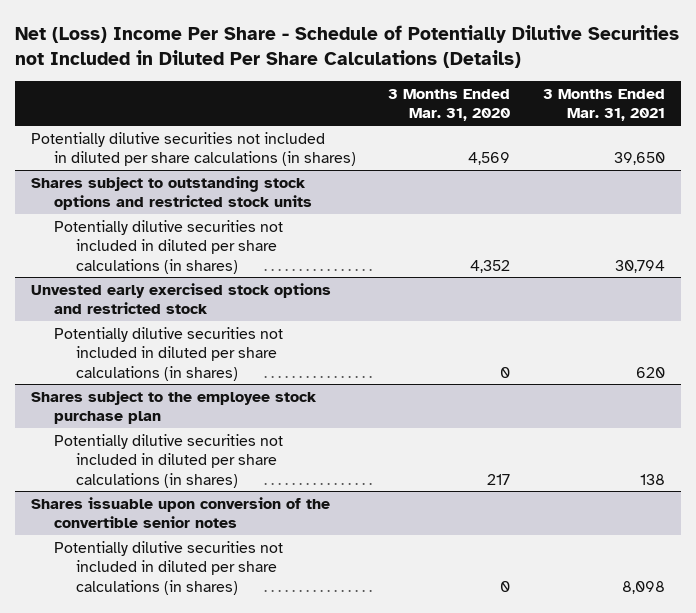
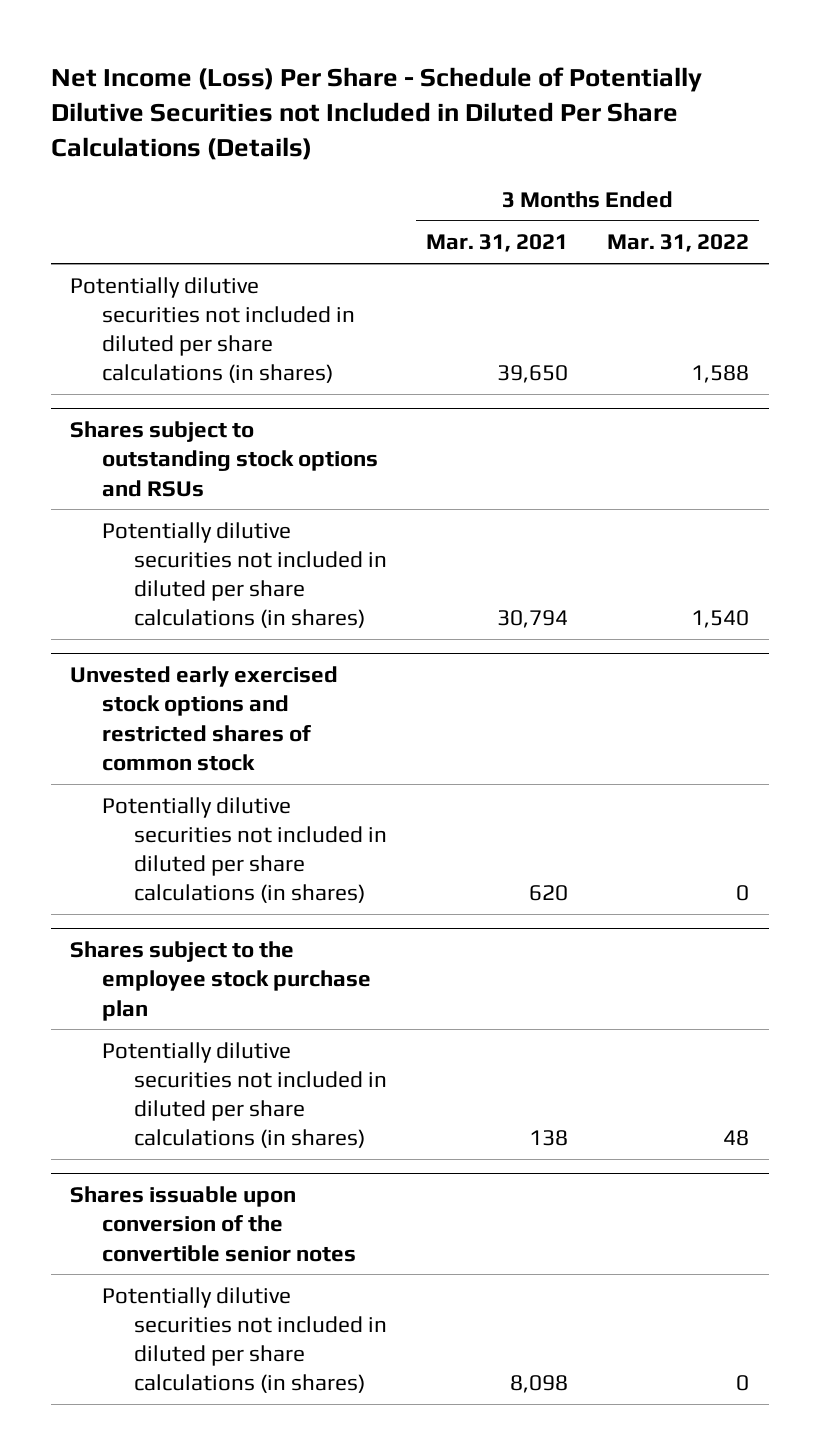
[15,25,680,69] Net (Loss) Income Per Share - Schedule of Potentially Dilutive Securities not Included in Diluted Per Share Calculations (Details) -> [50,66,702,160] Net Income (Loss) Per Share - Schedule of Potentially Dilutive Securities not Included in Diluted Per Share Calculations (Details)
[388,88,511,122] 3 Months Ended Mar. 31, 2020 -> none
none -> [607,234,750,253] Mar. 31, 2022
[31,175,312,211] Shares subject to outstanding stock options and restricted stock units -> [70,421,379,497] Shares subject to outstanding stock options and RSUs
[31,282,332,315] Unvested early exercised stock options and restricted stock -> [70,666,339,771] Unvested early exercised stock options and restricted shares of common stock

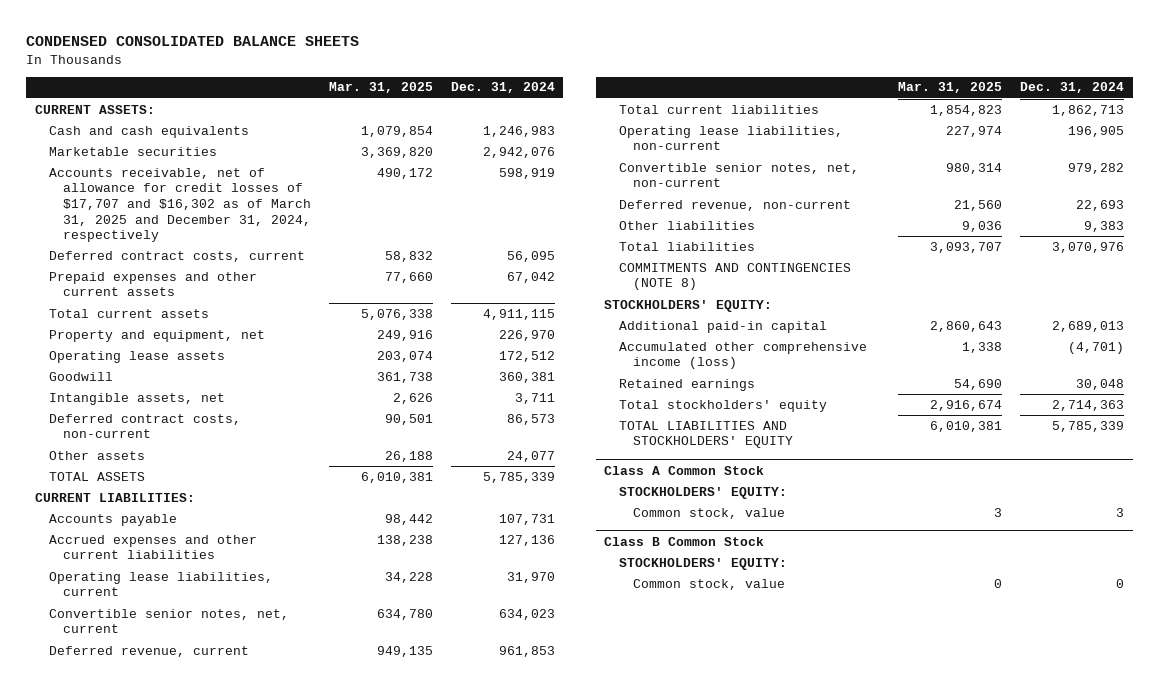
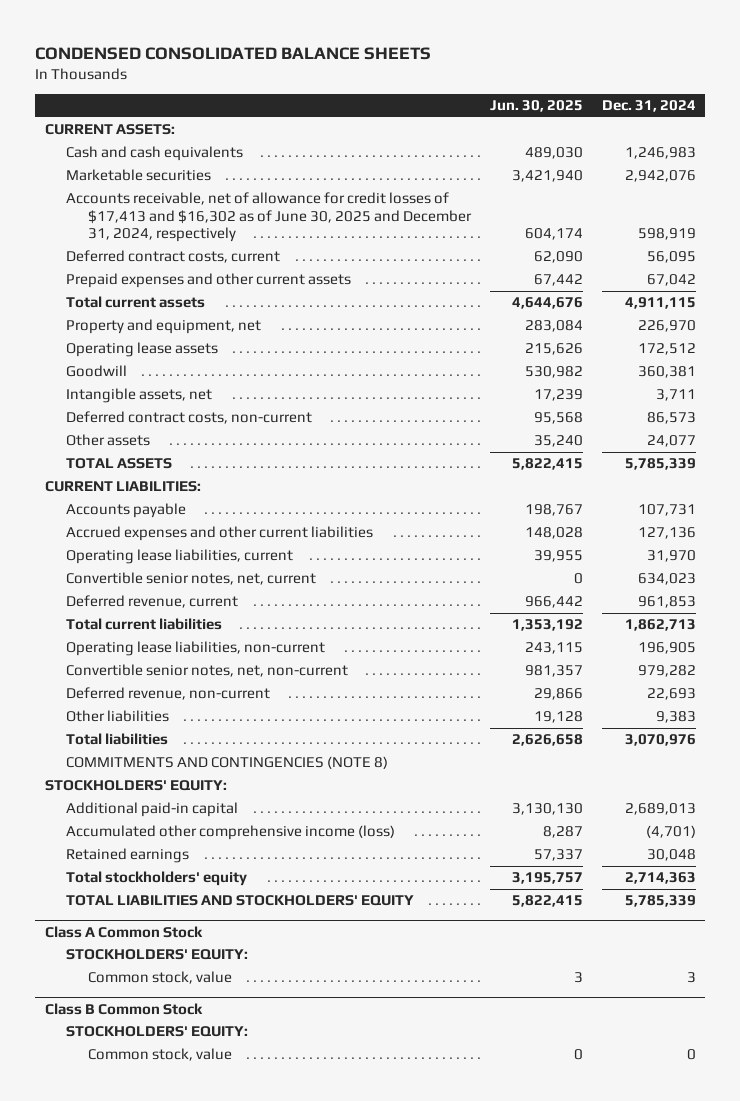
[329,82,434,94] Mar. 31, 2025 -> none
none -> [490,100,584,113] Jun. 30, 2025
[49,167,312,243] Accounts receivable, net of allowance for credit losses of $17,707 and $16,302 as of March 31, 2025 and December 31, 2024, respectively -> [66,192,473,243] Accounts receivable, net of allowance for credit losses of $17,413 and $16,302 as of June 30, 2025 and December 31, 2024, respectively

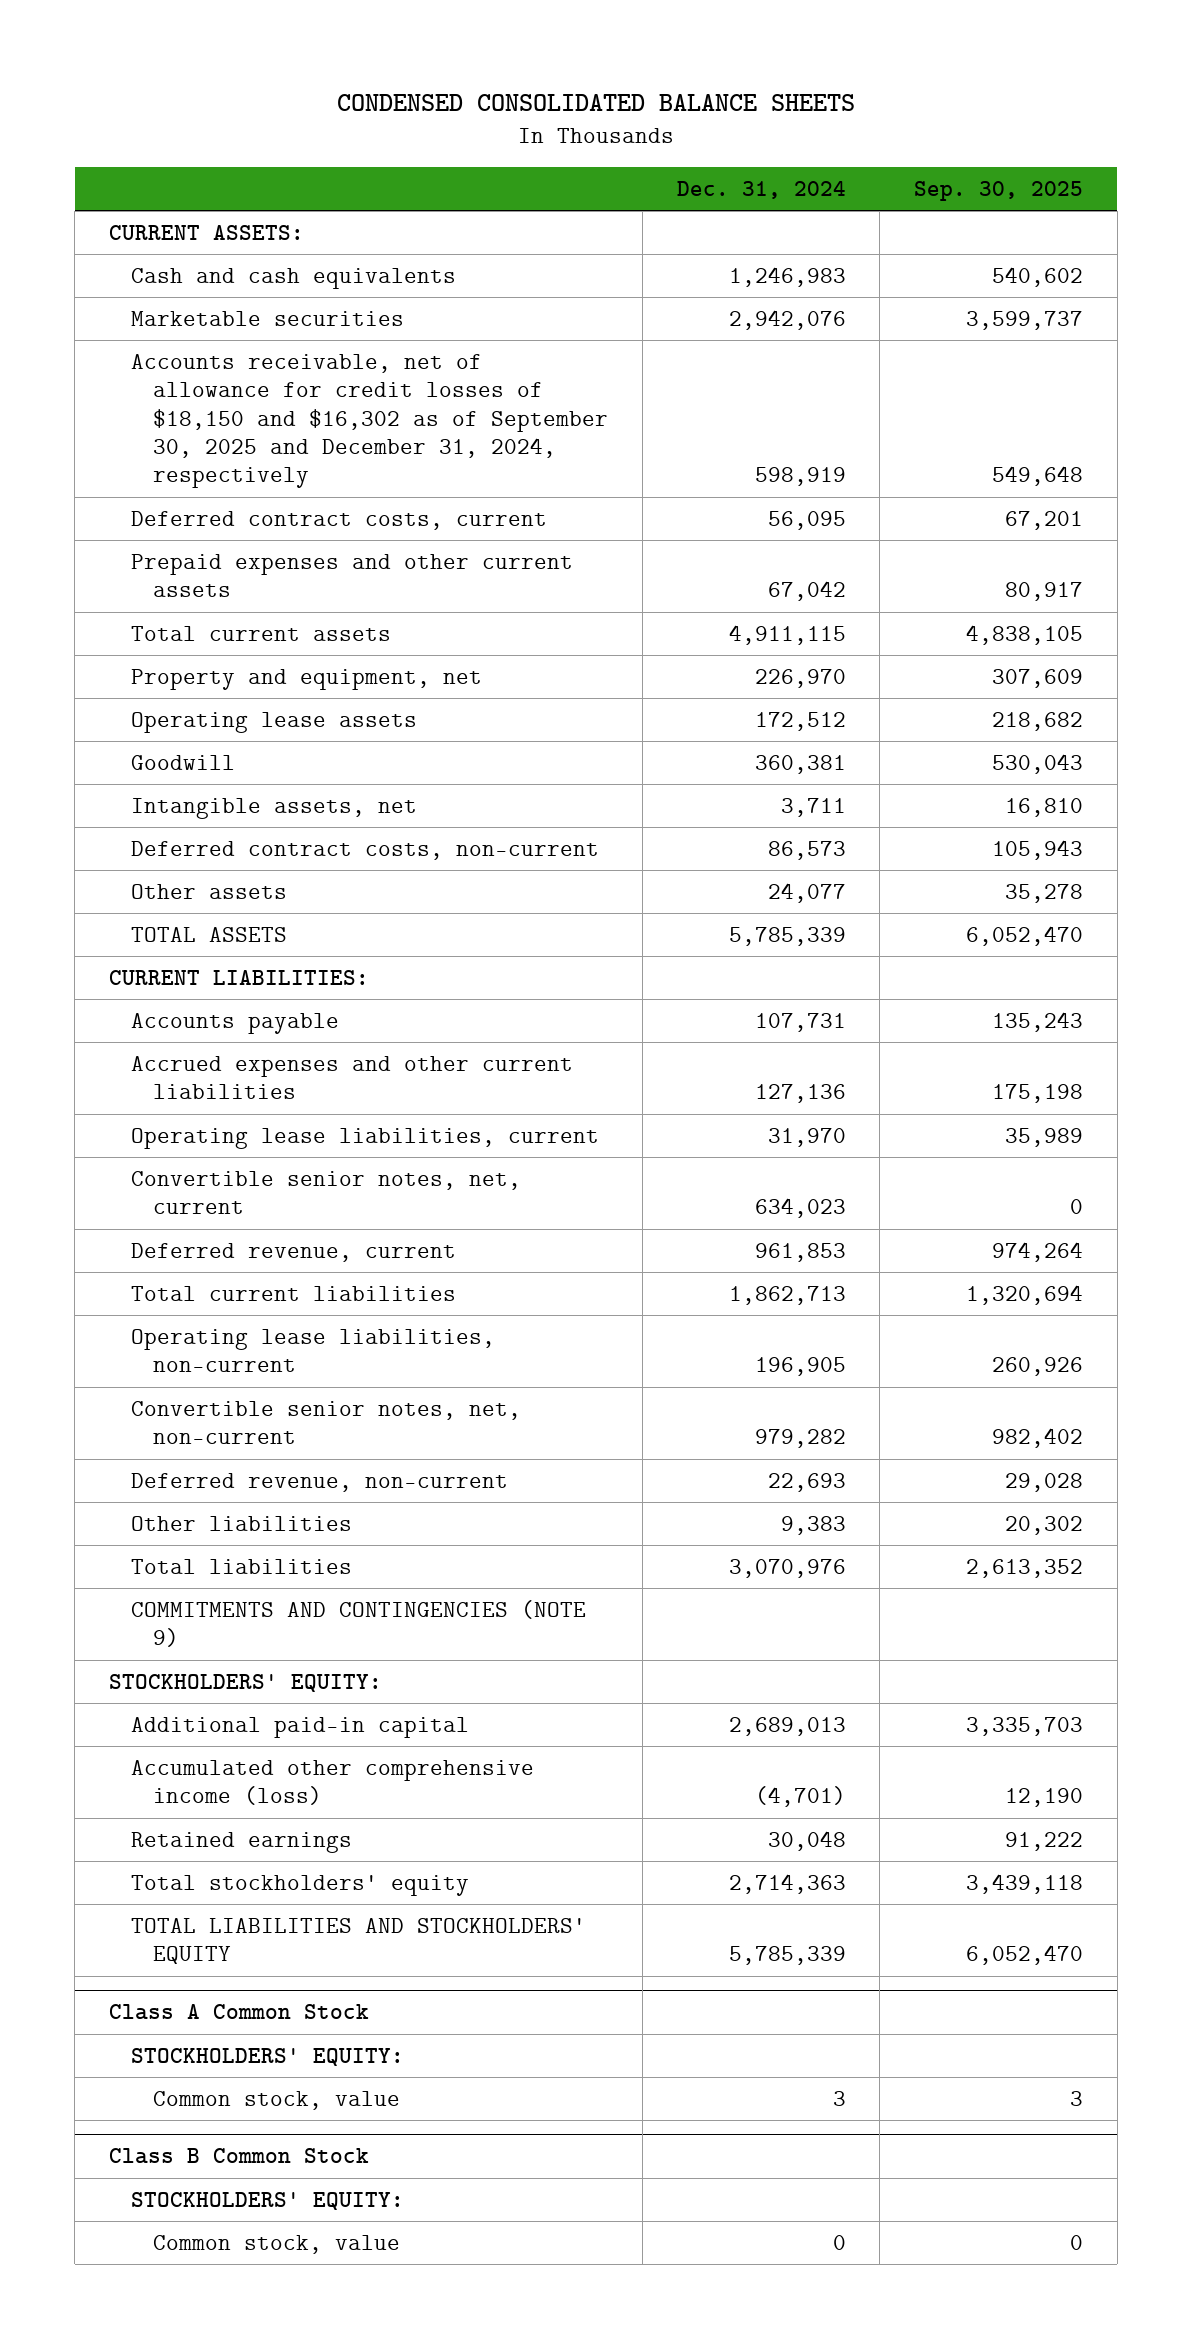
[490,100,584,113] Jun. 30, 2025 -> none
none -> [914,180,1084,201] Sep. 30, 2025
[66,192,473,243] Accounts receivable, net of allowance for credit losses of $17,413 and $16,302 as of June 30, 2025 and December 31, 2024, respectively -> [131,353,609,489] Accounts receivable, net of allowance for credit losses of $18,150 and $16,302 as of September 30, 2025 and December 31, 2024, respectively
[66,756,389,770] COMMITMENTS AND CONTINGENCIES (NOTE 8) -> [131,1599,587,1648] COMMITMENTS AND CONTINGENCIES (NOTE 9)

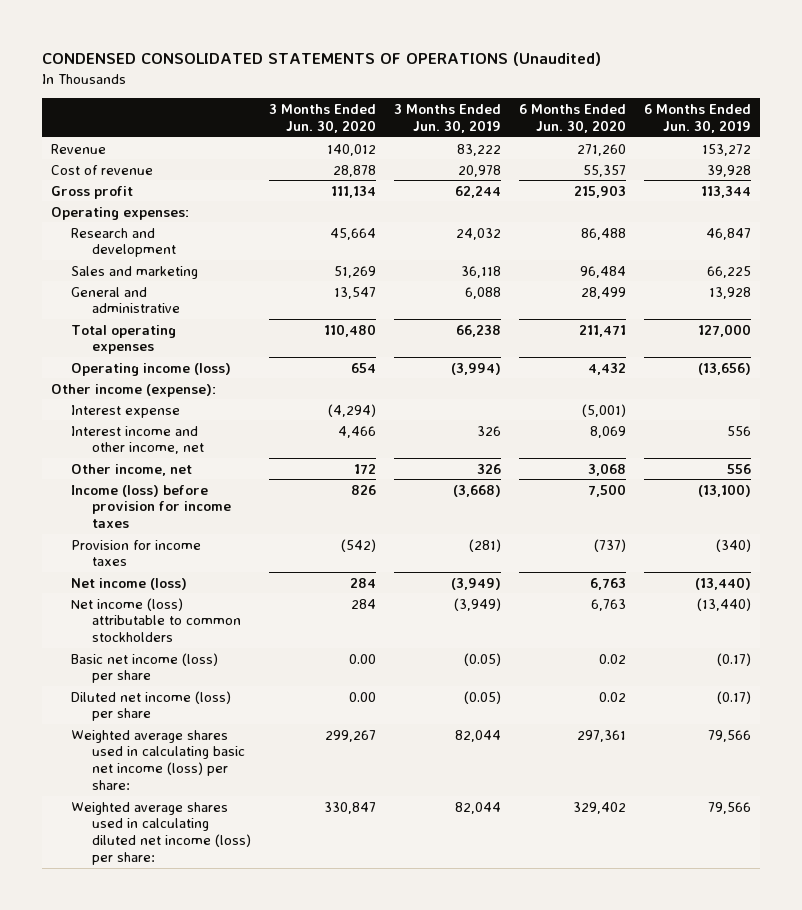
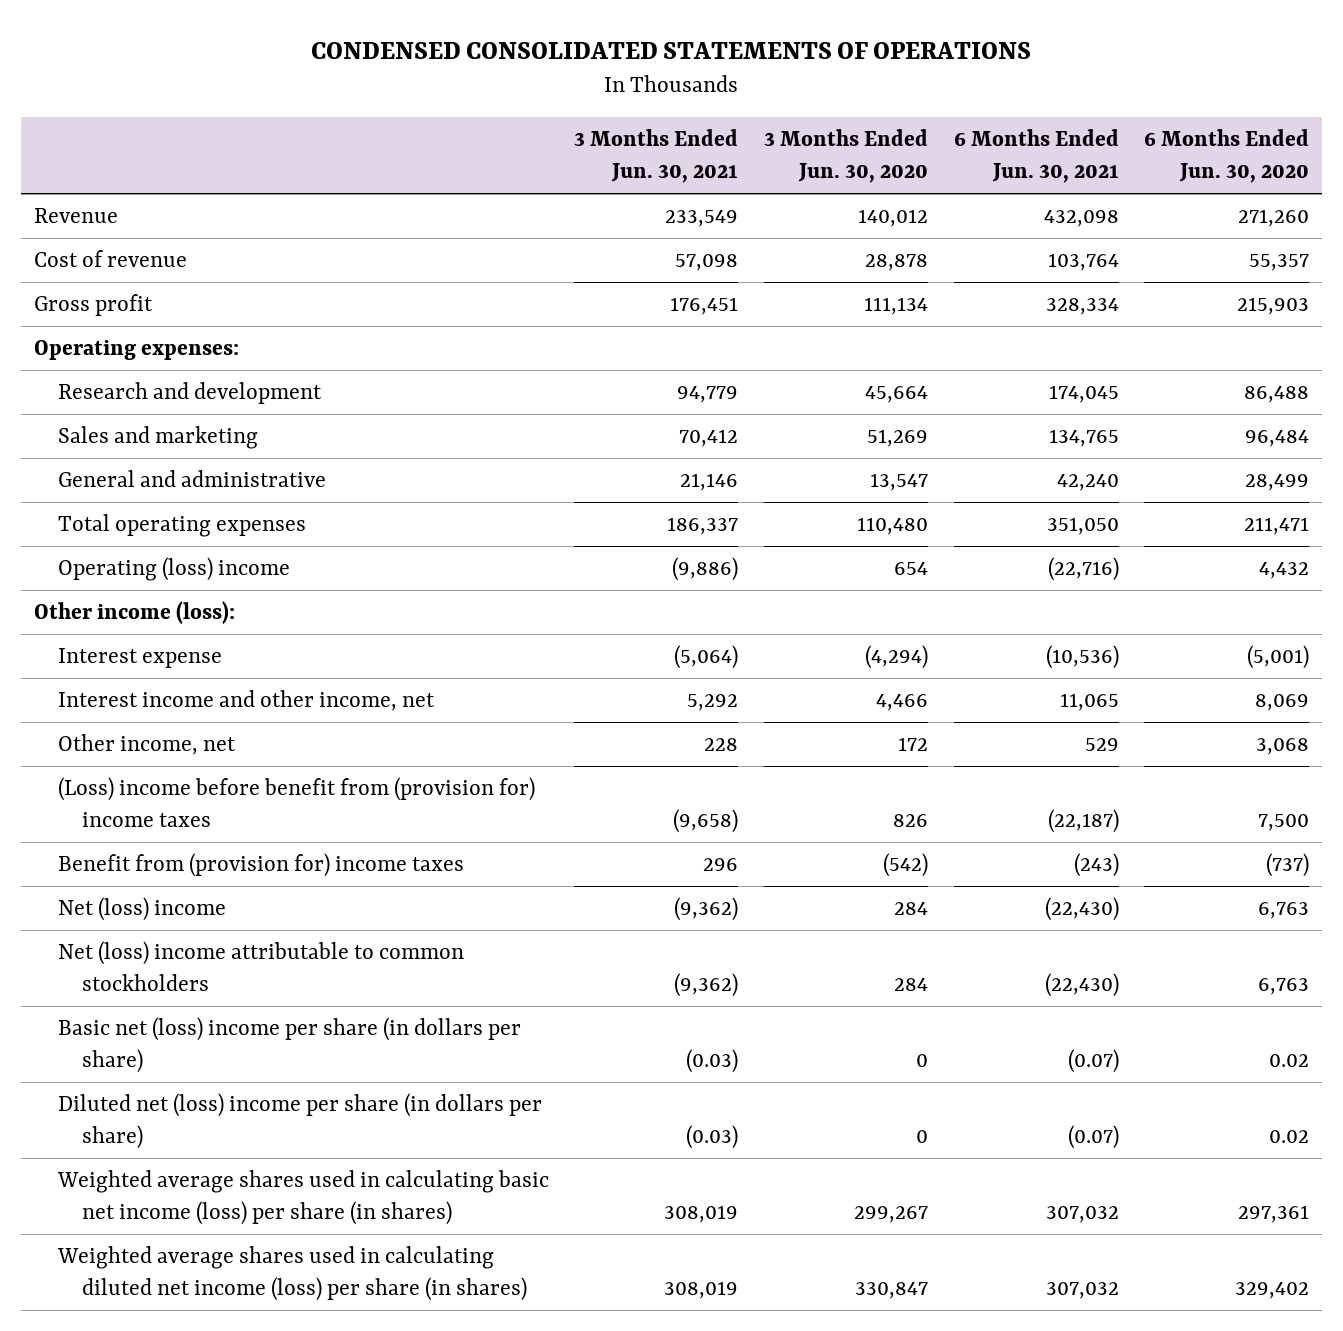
[41,52,601,67] CONDENSED CONSOLIDATED STATEMENTS OF OPERATIONS (Unaudited) -> [311,42,1032,60] CONDENSED CONSOLIDATED STATEMENTS OF OPERATIONS
[394,103,502,133] 3 Months Ended Jun. 30, 2019 -> none
[644,103,752,133] 6 Months Ended Jun. 30, 2019 -> none
none -> [574,129,739,184] 3 Months Ended Jun. 30, 2021
none -> [953,129,1119,184] 6 Months Ended Jun. 30, 2021
[71,362,232,376] Operating income (loss) -> [57,557,290,582] Operating (loss) income
[50,383,216,397] Other income (expense): -> [33,601,235,625] Other income (loss):
[71,484,231,529] Income (loss) before provision for income taxes -> [57,777,535,827] (Loss) income before benefit from (provision for) income taxes
[71,539,202,567] Provision for income taxes -> [57,853,464,878] Benefit from (provision for) income taxes
[71,577,188,590] Net income (loss) -> [57,897,226,922] Net (loss) income
[71,597,241,643] Net income (loss) attributable to common stockholders -> [57,941,464,991] Net (loss) income attributable to common stockholders
[71,652,219,684] Basic net income (loss) per share -> [57,1017,521,1073] Basic net (loss) income per share (in dollars per share)
[348,653,376,664] 0.00 -> [915,1053,928,1067] 0
[71,690,232,722] Diluted net income (loss) per share -> [57,1093,542,1149] Diluted net (loss) income per share (in dollars per share)
[348,691,376,702] 0.00 -> [915,1129,928,1143] 0
[71,729,245,791] Weighted average shares used in calculating basic net income (loss) per share: -> [56,1170,549,1225] Weighted average shares used in calculating basic net income (loss) per share (in shares)
[71,801,251,866] Weighted average shares used in calculating diluted net income (loss) per share: -> [56,1246,527,1301] Weighted average shares used in calculating diluted net income (loss) per share (in shares)

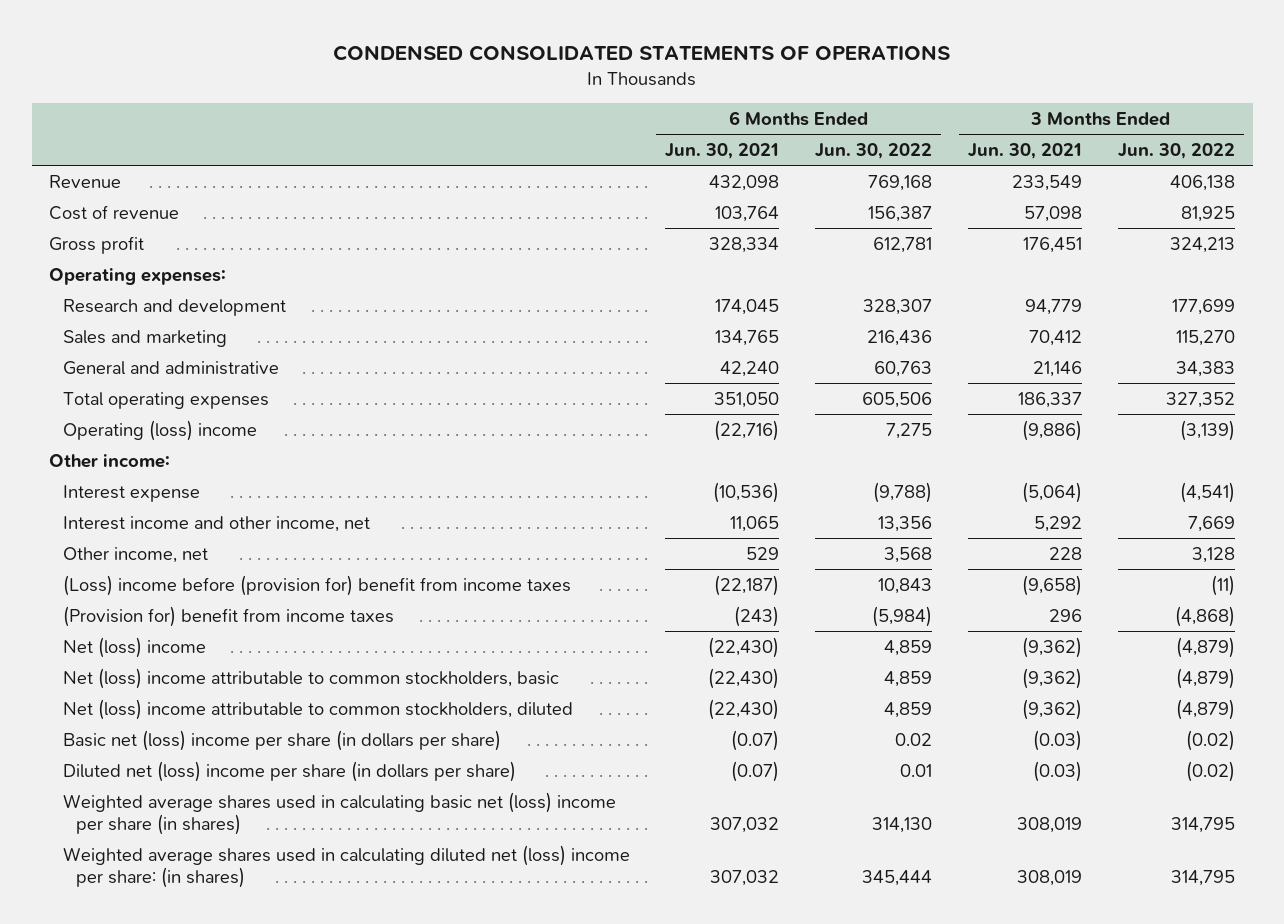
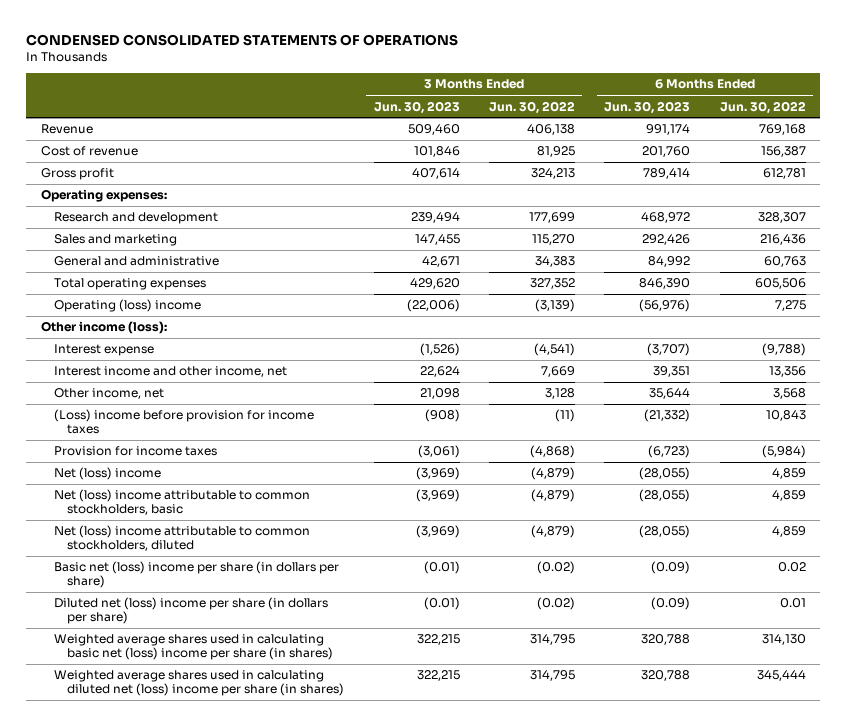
[665,142,780,159] Jun. 30, 2021 -> none
[967,142,1082,159] Jun. 30, 2021 -> none
none -> [373,100,460,114] Jun. 30, 2023
none -> [604,100,691,114] Jun. 30, 2023
[49,453,171,468] Other income: -> [41,321,168,335] Other income (loss):
[62,574,571,596] (Loss) income before (provision for) benefit from income taxes -> [54,409,315,435] (Loss) income before provision for income taxes
[62,605,394,627] (Provision for) benefit from income taxes -> [54,446,218,457] Provision for income taxes
[62,844,630,888] Weighted average shares used in calculating diluted net (loss) income per share: (in shares) -> [54,670,345,697] Weighted average shares used in calculating diluted net (loss) income per share (in shares)

